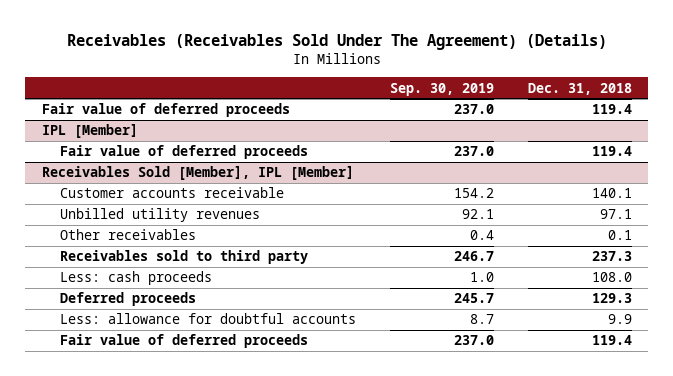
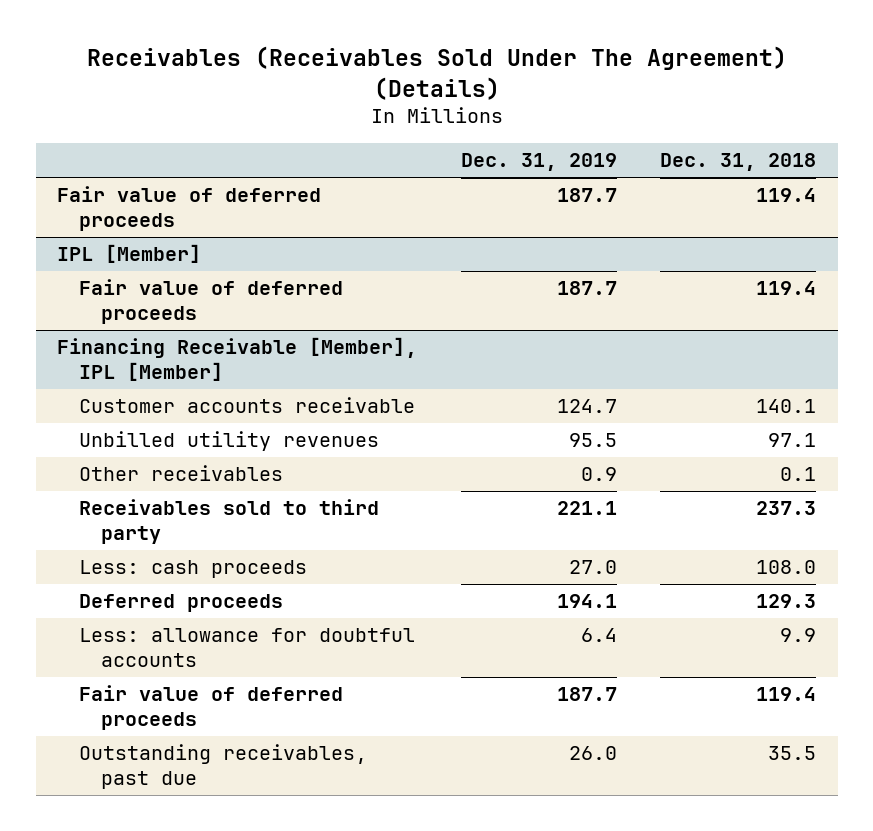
[389,82,494,96] Sep. 30, 2019 -> none
none -> [460,153,617,172] Dec. 31, 2019
[41,166,354,181] Receivables Sold [Member], IPL [Member] -> none
none -> [57,337,418,382] Financing Receivable [Member], IPL [Member]
none -> [78,744,367,790] Outstanding receivables, past due

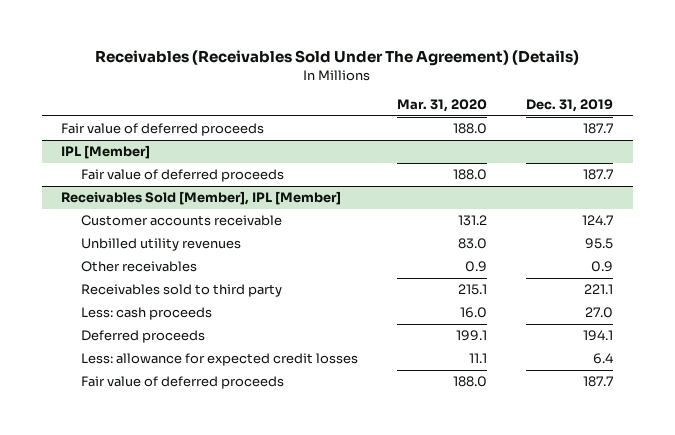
[659,153,816,172] Dec. 31, 2018 -> none
none -> [397,99,488,113] Mar. 31, 2020
[57,337,418,382] Financing Receivable [Member], IPL [Member] -> none
none -> [61,191,342,206] Receivables Sold [Member], IPL [Member]
[78,628,415,668] Less: allowance for doubtful accounts -> [81,353,359,367] Less: allowance for expected credit losses
[78,744,367,790] Outstanding receivables, past due -> none

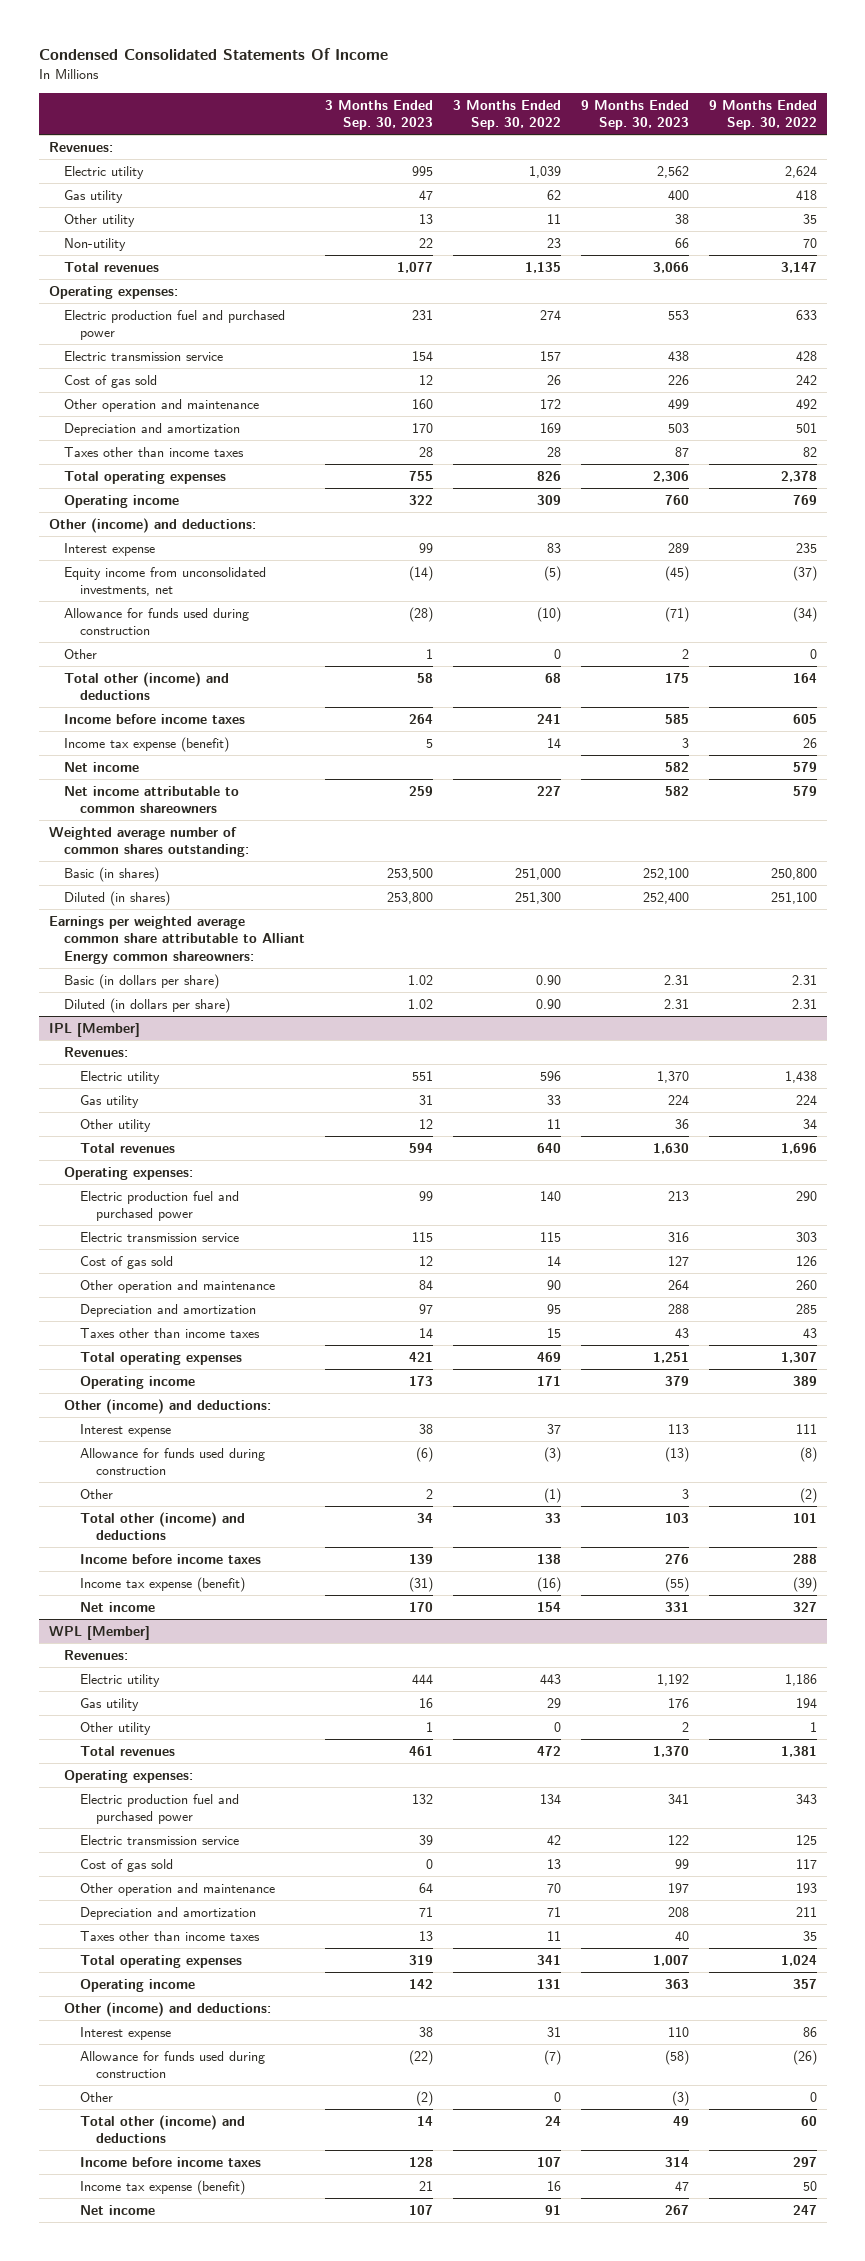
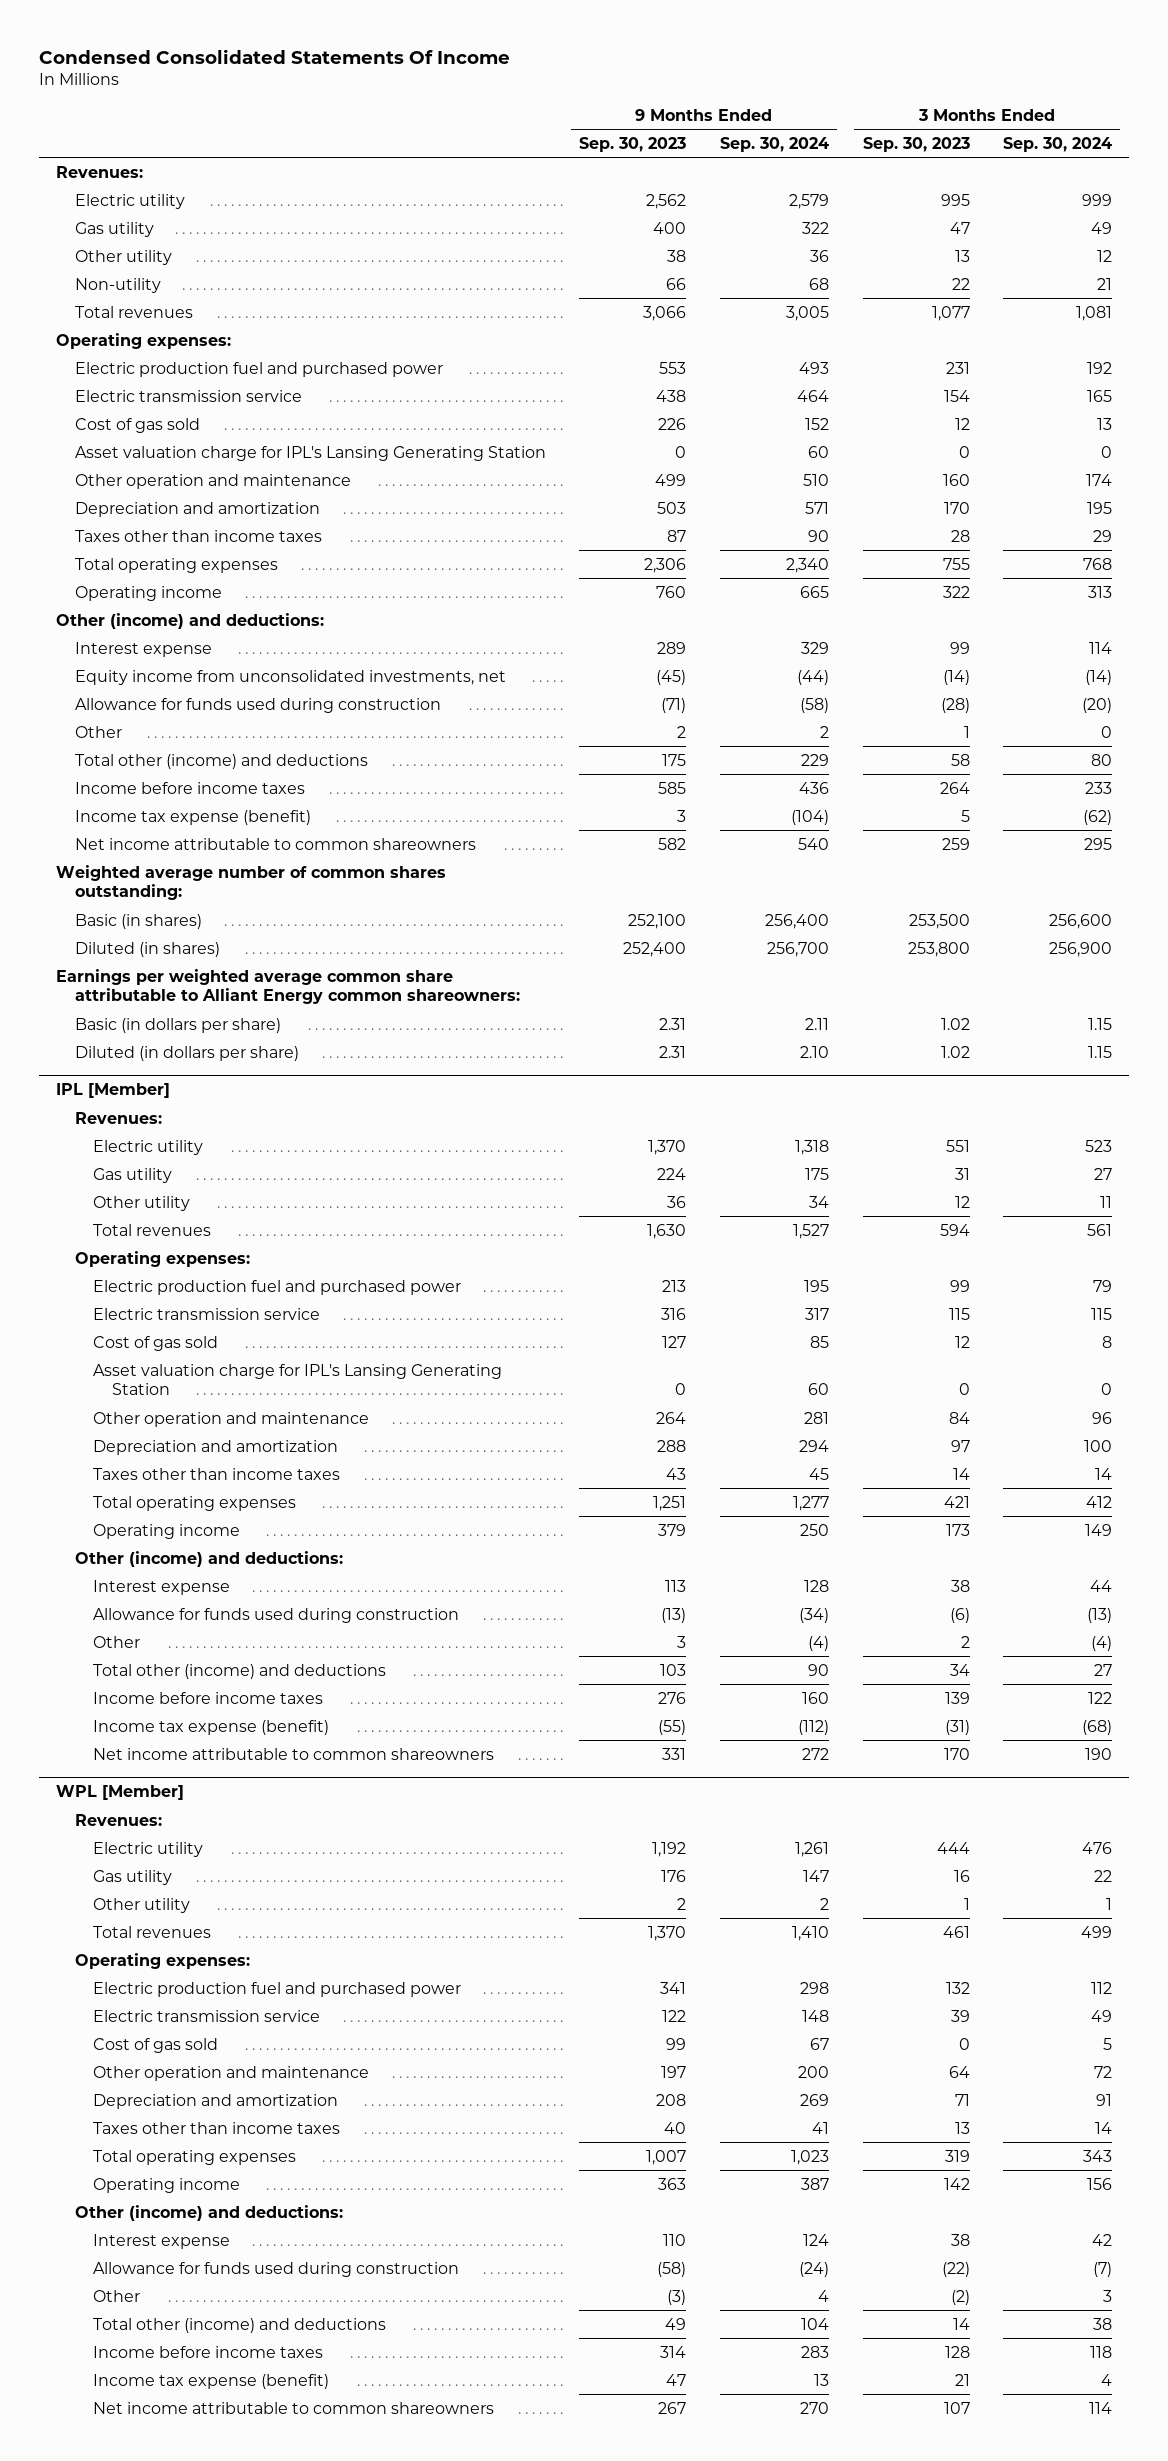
[453,99,562,131] 3 Months Ended Sep. 30, 2022 -> none
[708,99,817,131] 9 Months Ended Sep. 30, 2022 -> none
none -> [719,136,829,152] Sep. 30, 2024
none -> [1003,136,1113,152] Sep. 30, 2024
none -> [74,445,546,461] Asset valuation charge for IPL's Lansing Generating Station
[64,761,140,772] Net income -> none
none -> [93,1363,503,1396] Asset valuation charge for IPL's Lansing Generating Station
[80,1601,156,1612] Net income -> [93,1747,495,1760] Net income attributable to common shareowners
[80,2204,156,2215] Net income -> [93,2401,495,2414] Net income attributable to common shareowners

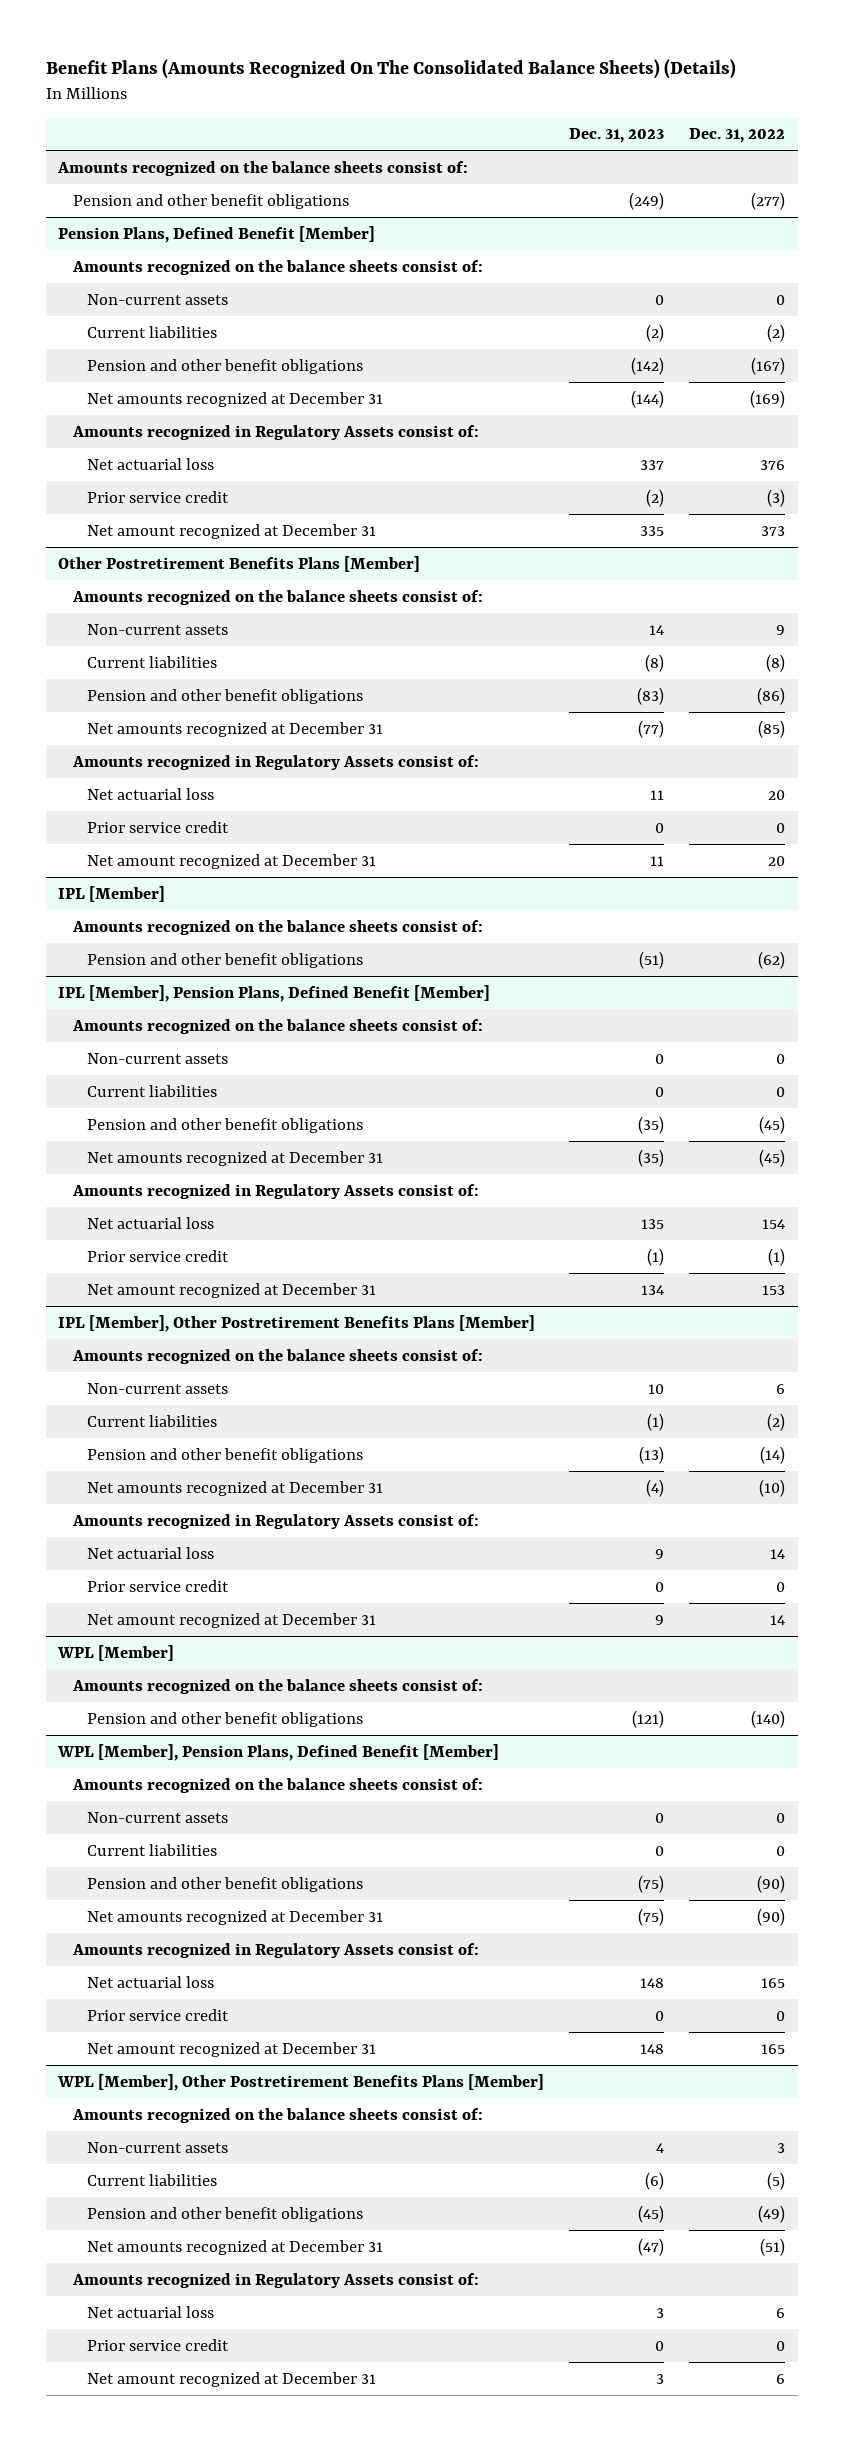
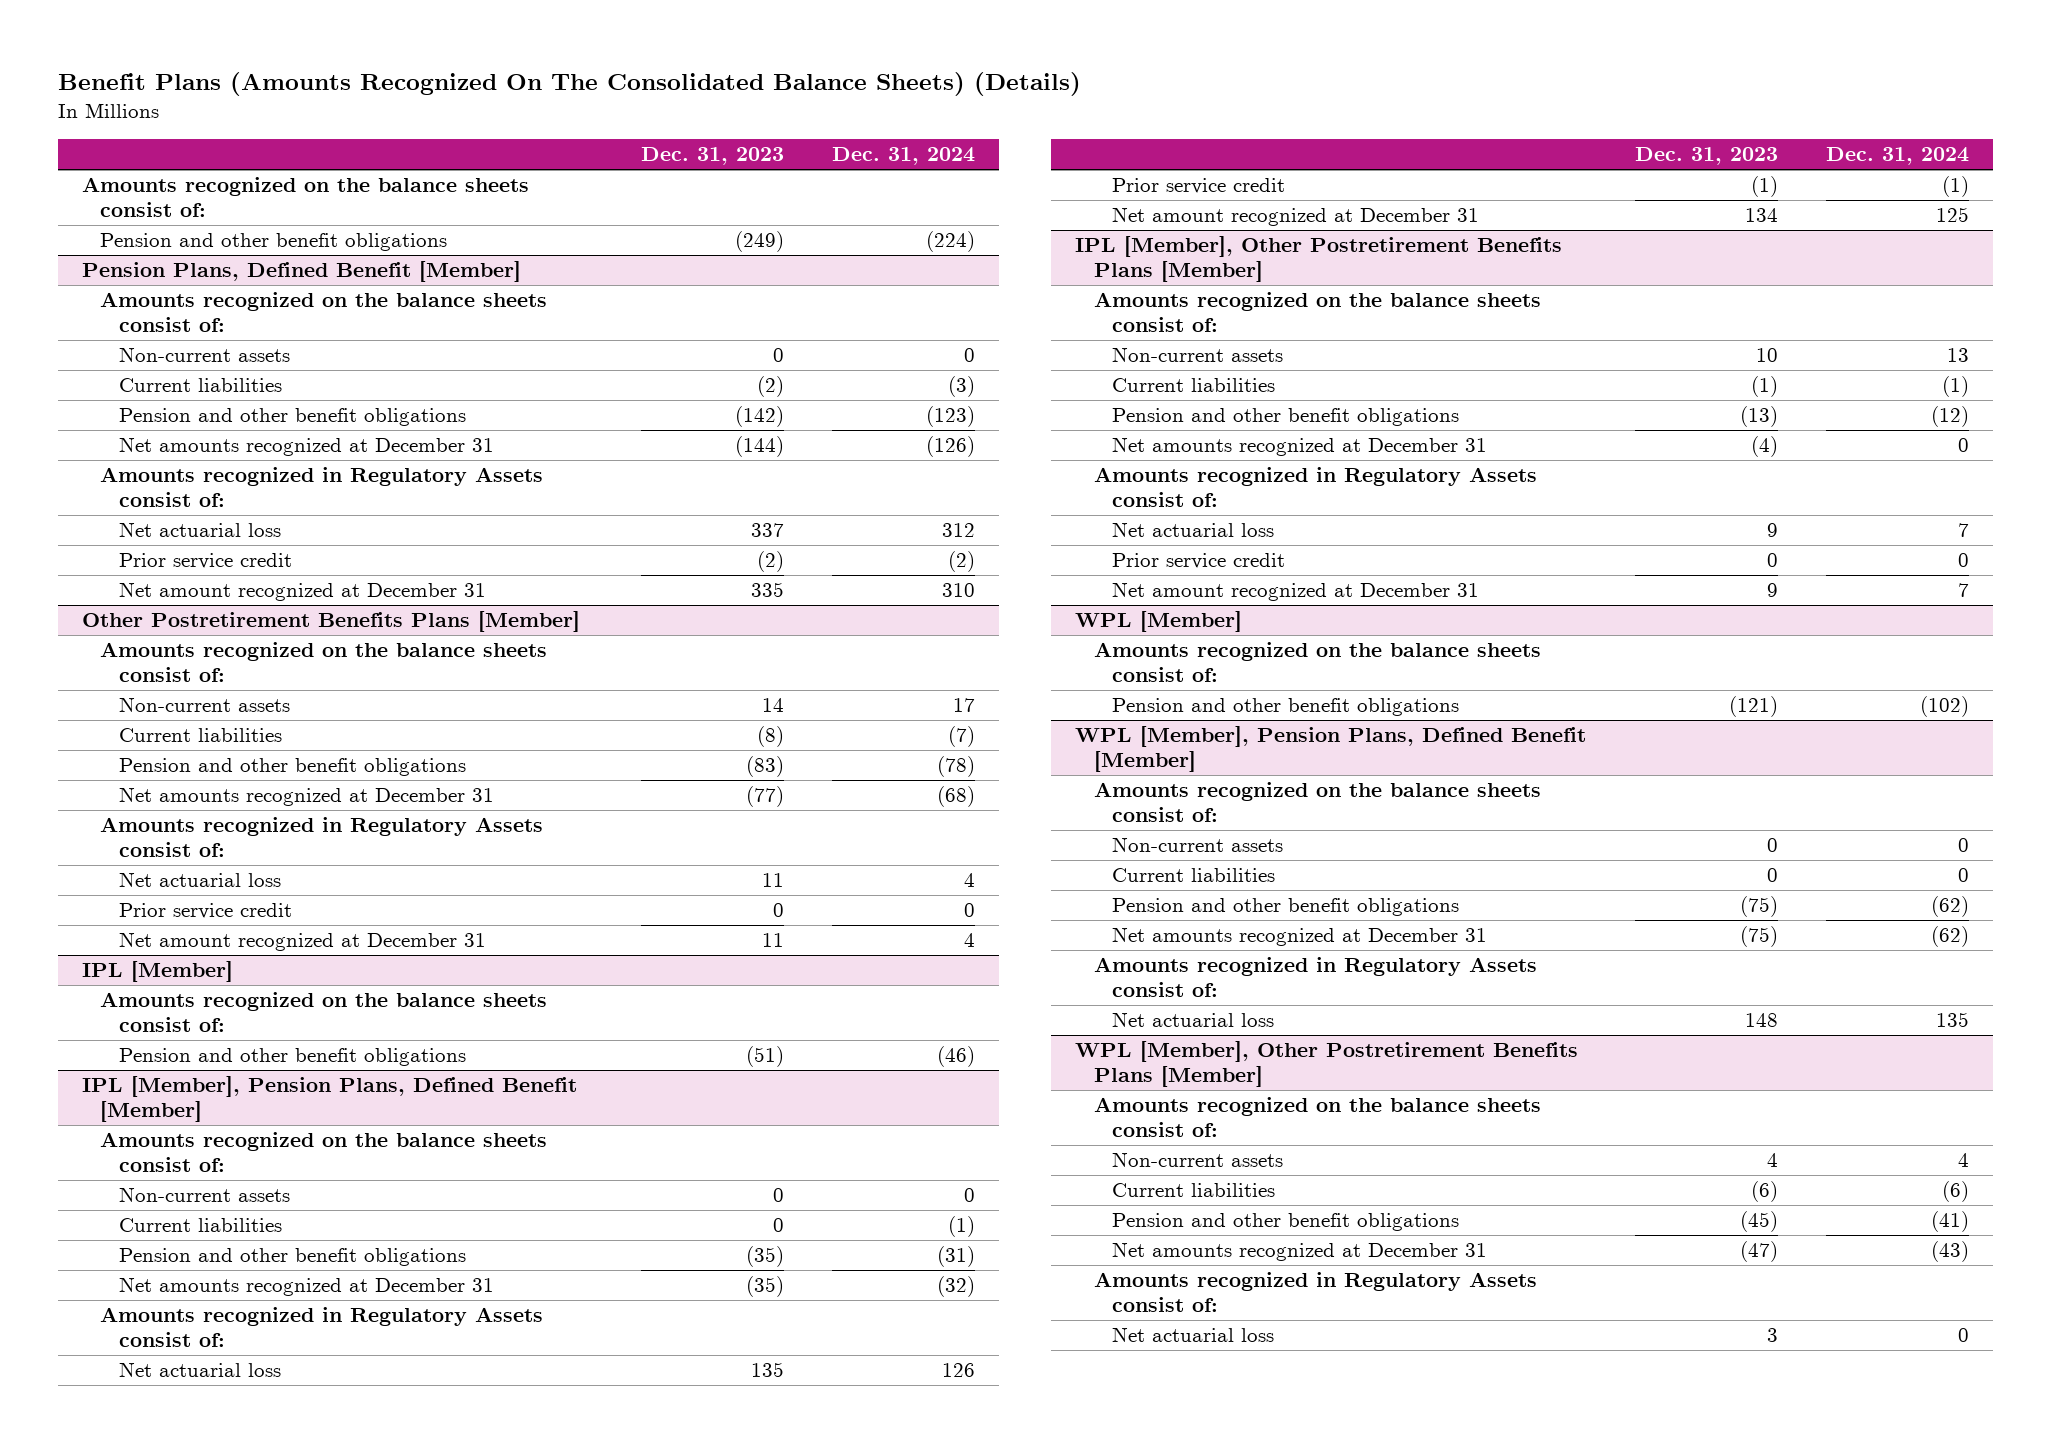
[689,128,786,144] Dec. 31, 2022 -> none
none -> [832,147,976,166] Dec. 31, 2024
[87,2008,230,2021] Prior service credit -> none
[87,2041,377,2057] Net amount recognized at December 31 -> none
[87,2338,230,2351] Prior service credit -> none
[87,2371,377,2387] Net amount recognized at December 31 -> none

